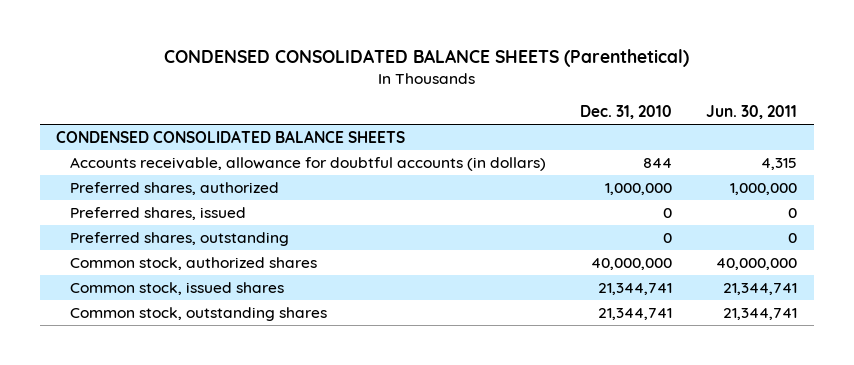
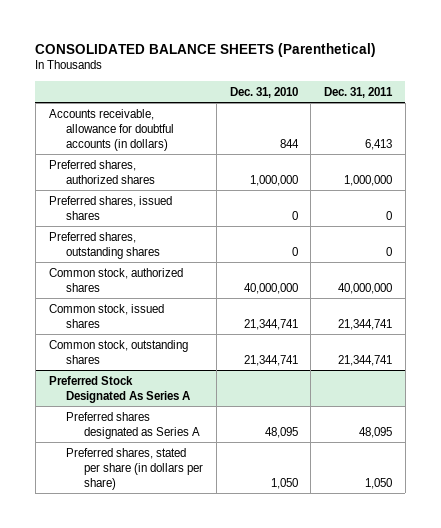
[163,49,689,68] CONDENSED CONSOLIDATED BALANCE SHEETS (Parenthetical) -> [35,42,377,57] CONSOLIDATED BALANCE SHEETS (Parenthetical)
[706,105,798,120] Jun. 30, 2011 -> none
none -> [324,86,394,98] Dec. 31, 2011
[56,129,406,143] CONDENSED CONSOLIDATED BALANCE SHEETS -> none
[70,181,280,195] Preferred shares, authorized -> [48,159,156,184] Preferred shares, authorized shares
[70,206,247,220] Preferred shares, issued -> [48,195,172,220] Preferred shares, issued shares
[70,231,290,246] Preferred shares, outstanding -> [48,231,161,259] Preferred shares, outstanding shares
none -> [48,375,191,403] Preferred Stock Designated As Series A
none -> [66,411,201,439] Preferred shares designated as Series A
none -> [66,447,204,490] Preferred shares, stated per share (in dollars per share)

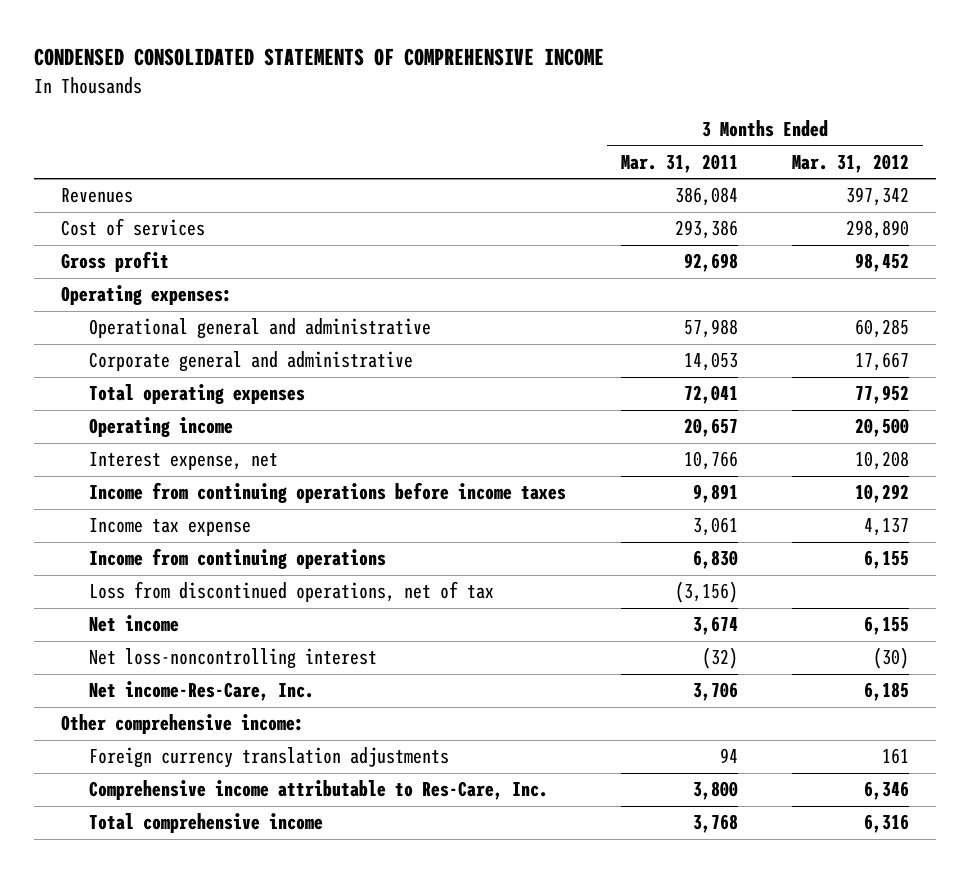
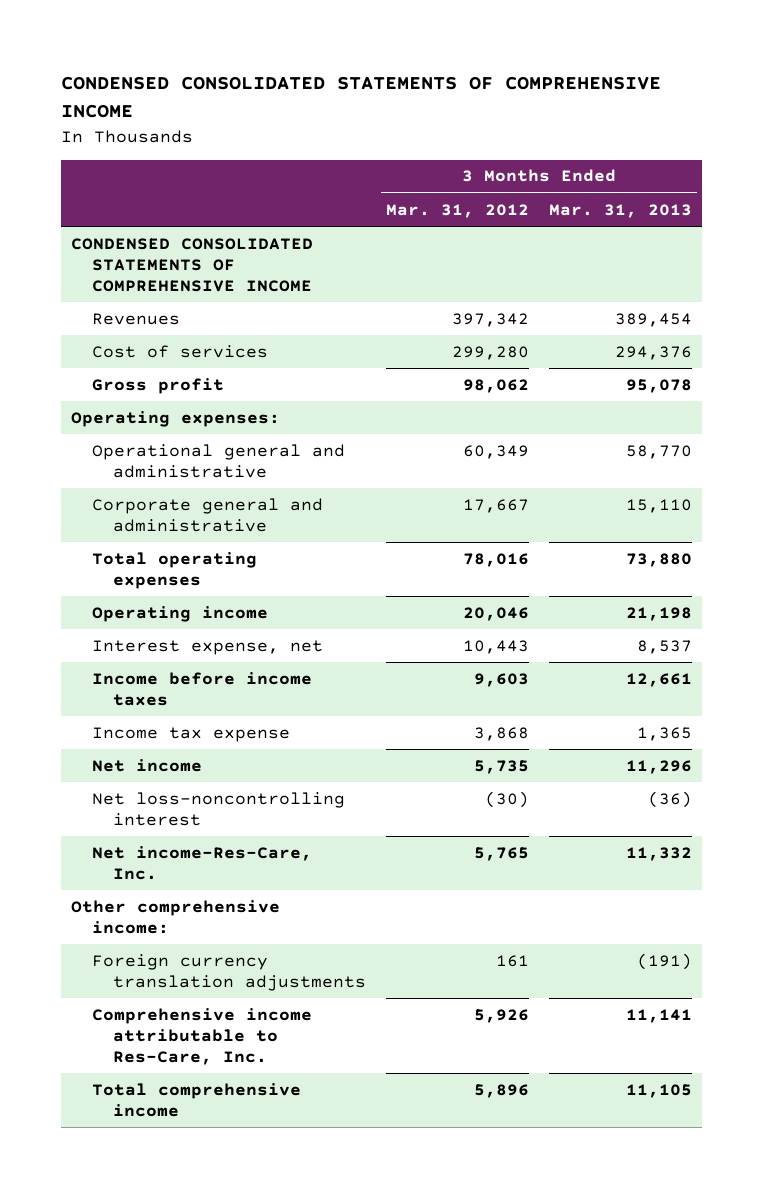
[620,154,738,174] Mar. 31, 2011 -> none
none -> [549,203,693,218] Mar. 31, 2013
none -> [71,237,314,293] CONDENSED CONSOLIDATED STATEMENTS OF COMPREHENSIVE INCOME
[846,220,910,240] 298,890 -> [452,345,530,360] 299,280
[855,253,910,273] 98,452 -> [463,378,530,393] 98,062
[855,319,910,339] 60,285 -> [463,444,530,459] 60,349
[89,548,387,570] Income from continuing operations -> none
[89,581,495,603] Loss from discontinued operations, net of tax -> none
[855,385,910,405] 77,952 -> [463,552,530,567] 78,016
[855,418,910,438] 20,500 -> [463,606,530,621] 20,046
[855,451,910,471] 10,208 -> [463,639,530,654] 10,443
[89,482,567,504] Income from continuing operations before income taxes -> [92,671,313,707] Income before income taxes
[855,484,910,504] 10,292 -> [474,672,530,687] 9,603
[864,518,910,537] 4,137 -> [474,726,530,741] 3,868
[864,616,910,636] 6,155 -> [474,759,530,774] 5,735
[864,682,910,702] 6,185 -> [474,846,530,861] 5,765
[864,781,910,801] 6,346 -> [474,1008,530,1023] 5,926
[864,814,910,834] 6,316 -> [474,1083,530,1098] 5,896

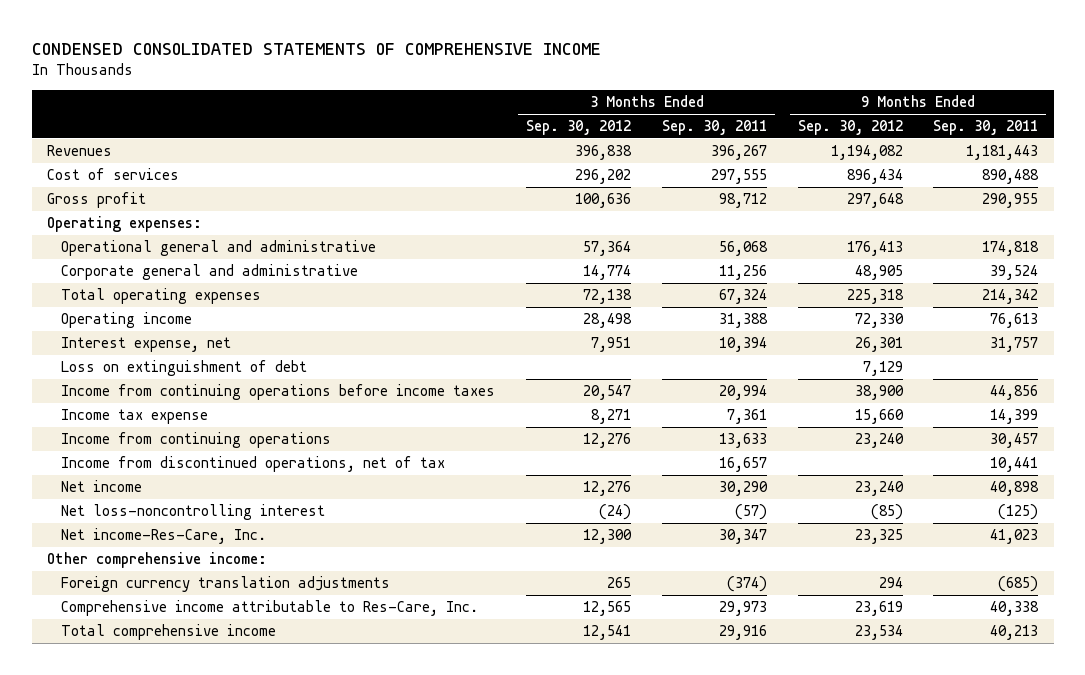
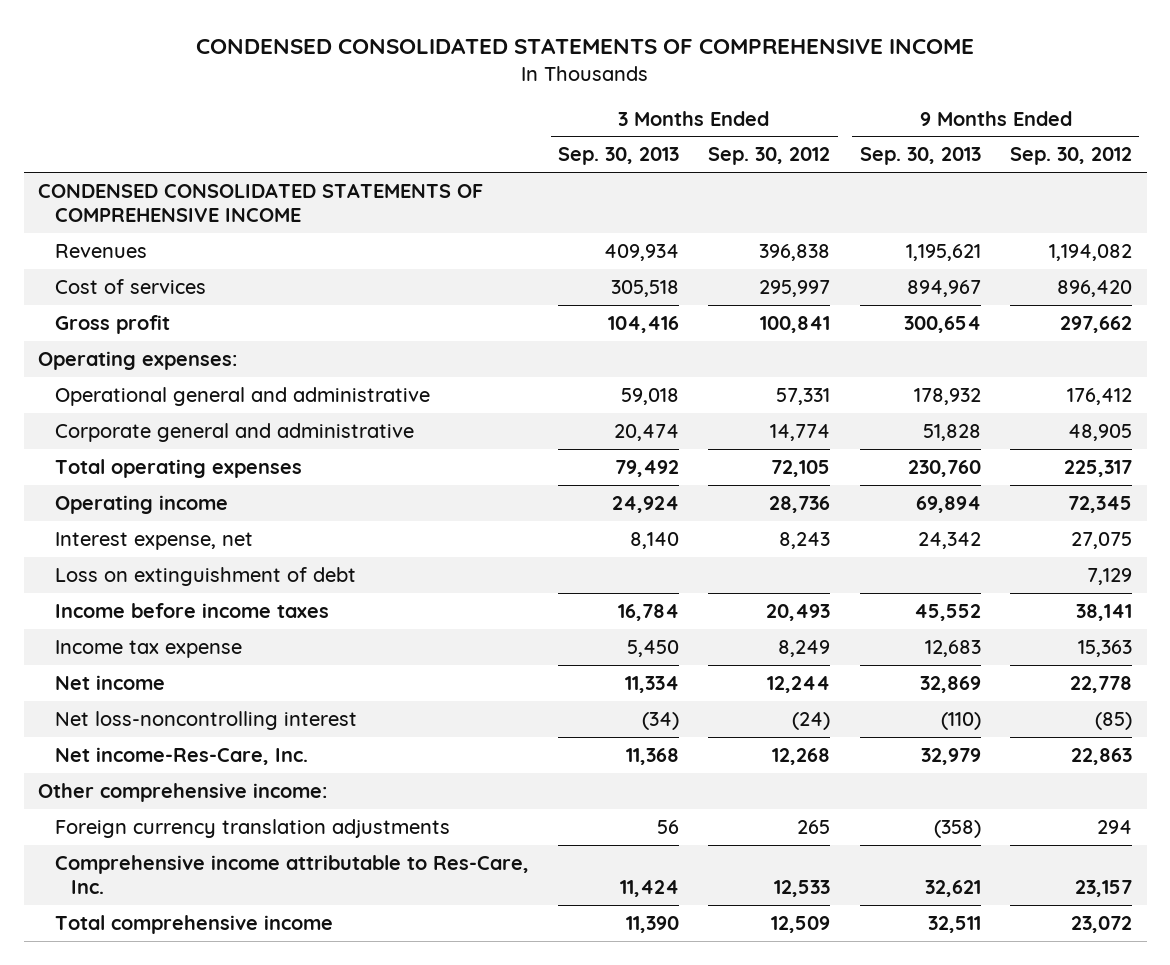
[661,120,767,136] Sep. 30, 2011 -> none
[933,120,1039,136] Sep. 30, 2011 -> none
none -> [558,147,680,166] Sep. 30, 2013
none -> [859,147,981,166] Sep. 30, 2013
none -> [38,182,484,223] CONDENSED CONSOLIDATED STATEMENTS OF COMPREHENSIVE INCOME
[575,169,632,185] 296,202 -> [759,279,831,297] 295,997
[846,169,903,185] 896,434 -> [1057,279,1133,297] 896,420
[575,193,632,209] 100,636 -> [760,315,831,333] 100,841
[846,193,904,209] 297,648 -> [1060,315,1133,333] 297,662
[583,241,632,257] 57,364 -> [776,387,831,405] 57,331
[846,241,903,257] 176,413 -> [1067,387,1133,405] 176,412
[583,289,633,305] 72,138 -> [771,459,831,477] 72,105
[846,289,904,305] 225,318 -> [1064,459,1133,477] 225,317
[583,313,633,329] 28,498 -> [769,495,831,513] 28,736
[854,313,904,329] 72,330 -> [1068,495,1133,513] 72,345
[591,337,632,353] 7,951 -> [779,531,831,549] 8,243
[854,337,903,353] 26,301 -> [1071,531,1133,549] 27,075
[61,432,332,449] Income from continuing operations -> none
[61,456,446,473] Income from discontinued operations, net of tax -> none
[61,384,496,401] Income from continuing operations before income taxes -> [54,602,329,618] Income before income taxes
[583,385,632,401] 20,547 -> [766,603,831,621] 20,493
[854,385,904,401] 38,900 -> [1076,603,1133,621] 38,141
[591,409,632,425] 8,271 -> [778,639,831,657] 8,249
[854,409,904,425] 15,660 -> [1078,639,1133,657] 15,363
[583,481,632,497] 12,276 -> [767,675,831,693] 12,244
[854,481,904,497] 23,240 -> [1070,675,1133,693] 22,778
[583,529,633,545] 12,300 -> [772,747,831,765] 12,268
[854,529,903,545] 23,325 -> [1071,747,1133,765] 22,863
[583,601,632,617] 12,565 -> [774,880,831,898] 12,533
[854,601,903,617] 23,619 -> [1075,880,1133,898] 23,157
[583,625,632,641] 12,541 -> [771,915,831,933] 12,509
[854,625,903,641] 23,534 -> [1071,915,1133,933] 23,072

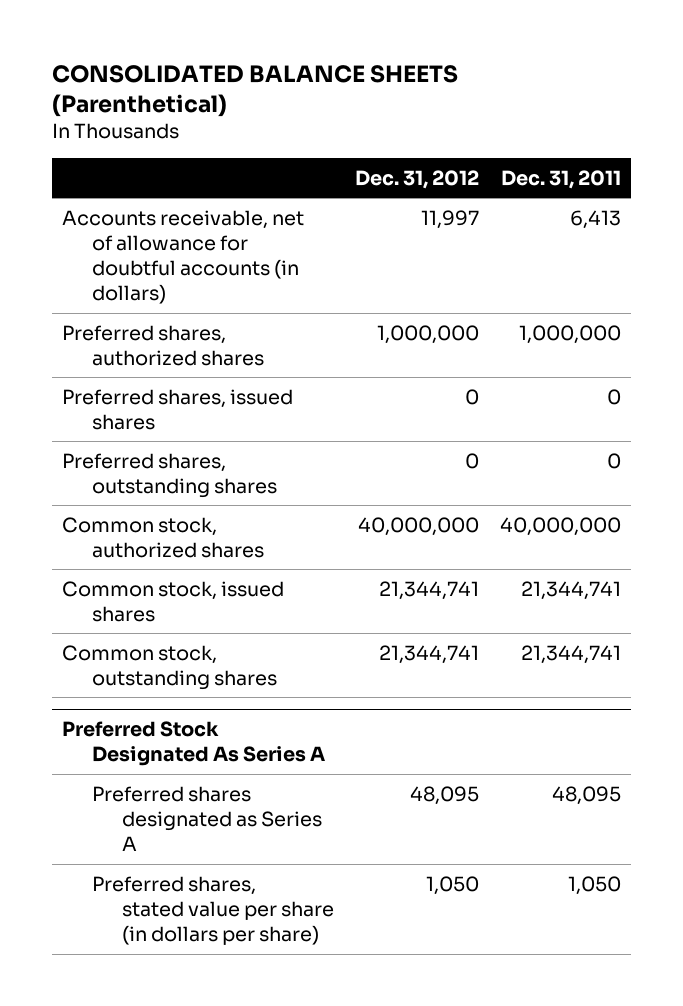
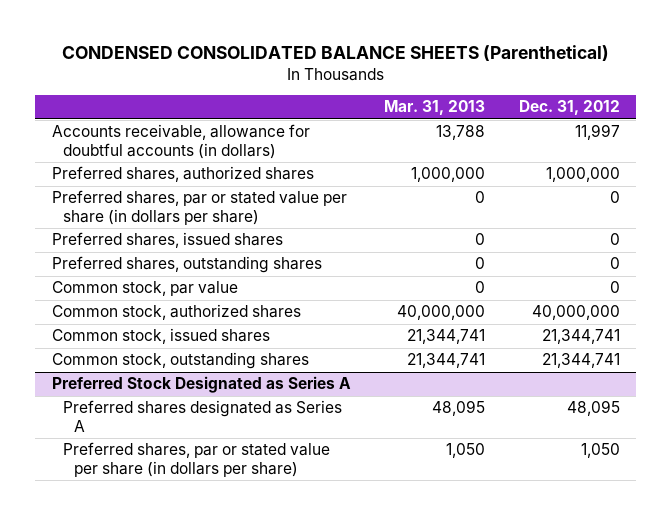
[51,64,458,118] CONSOLIDATED BALANCE SHEETS (Parenthetical) -> [61,45,609,62] CONDENSED CONSOLIDATED BALANCE SHEETS (Parenthetical)
[500,169,621,189] Dec. 31, 2011 -> none
none -> [384,100,486,116] Mar. 31, 2013
[61,209,304,305] Accounts receivable, net of allowance for doubtful accounts (in dollars) -> [52,124,311,159] Accounts receivable, allowance for doubtful accounts (in dollars)
none -> [52,190,348,225] Preferred shares, par or stated value per share (in dollars per share)
none -> [52,281,239,297] Common stock, par value
[61,721,326,767] Preferred Stock Designated As Series A -> [52,376,352,394] Preferred Stock Designated as Series A
[92,875,335,946] Preferred shares, stated value per share (in dollars per share) -> [62,442,330,477] Preferred shares, par or stated value per share (in dollars per share)

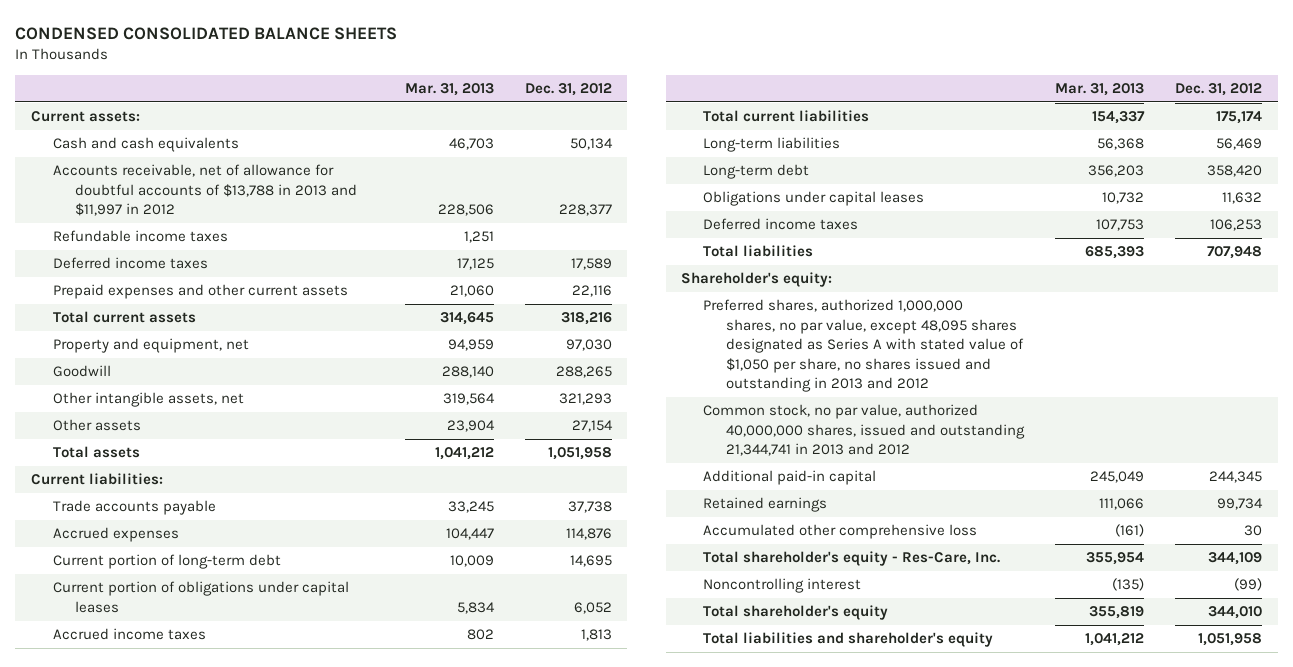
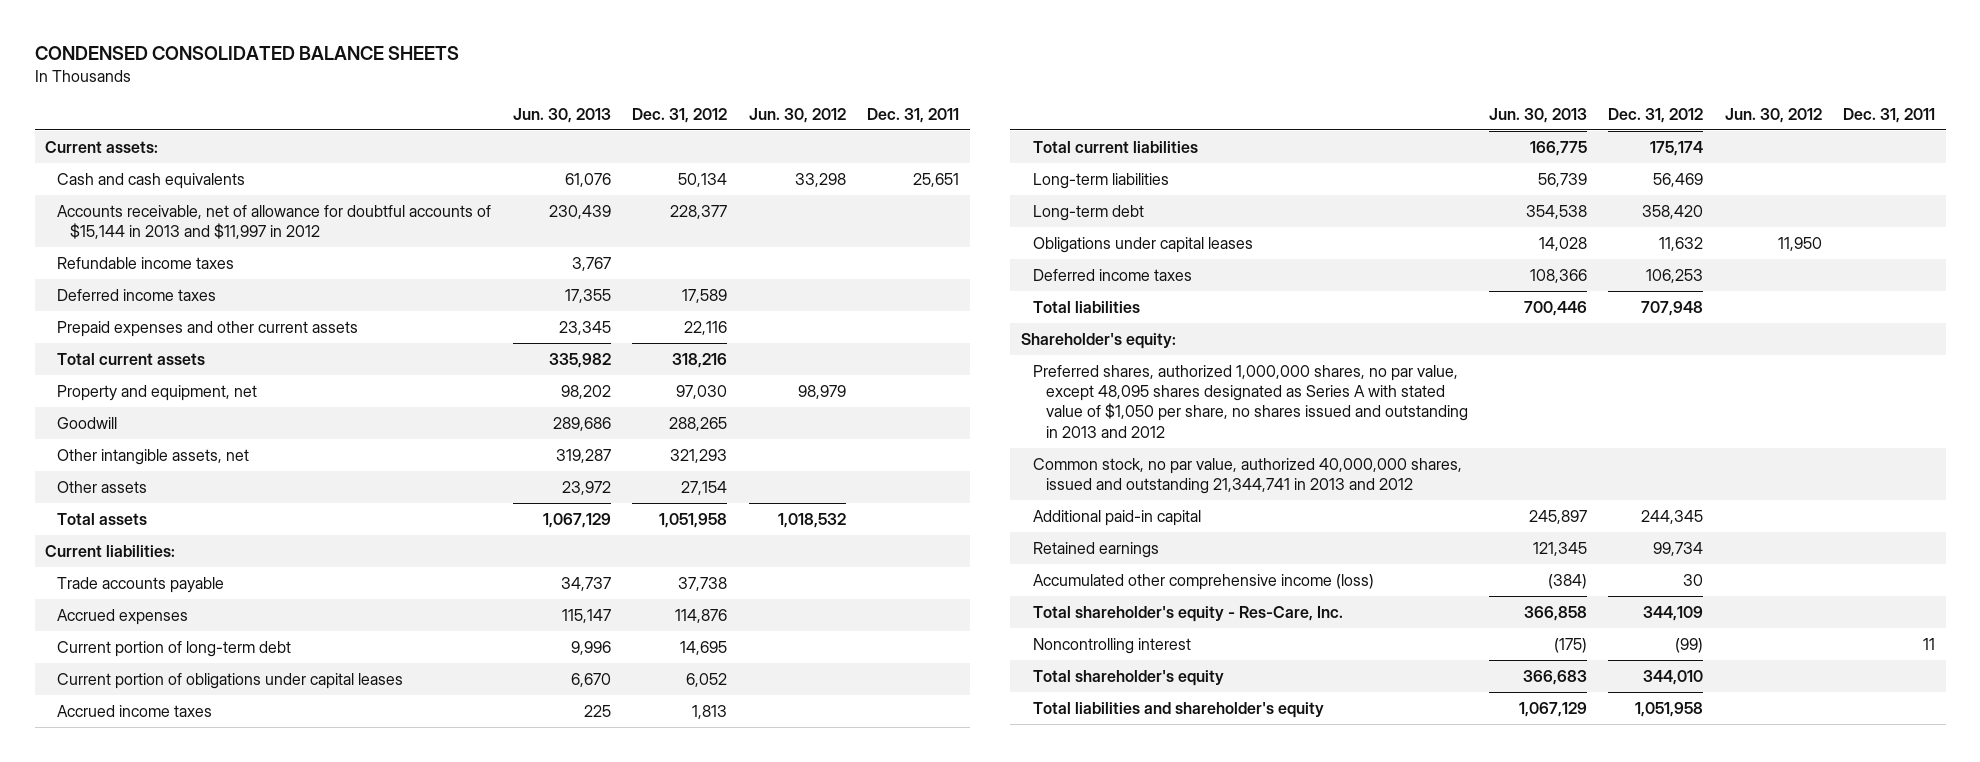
[404,83,494,97] Mar. 31, 2013 -> none
none -> [513,107,612,123] Jun. 30, 2013
none -> [748,107,846,123] Jun. 30, 2012
none -> [867,107,960,123] Dec. 31, 2011
[53,164,358,217] Accounts receivable, net of allowance for doubtful accounts of $13,788 in 2013 and $11,997 in 2012 -> [57,204,492,240] Accounts receivable, net of allowance for doubtful accounts of $15,144 in 2013 and $11,997 in 2012
[703,524,978,540] Accumulated other comprehensive loss -> [1033,573,1375,590] Accumulated other comprehensive income (loss)

